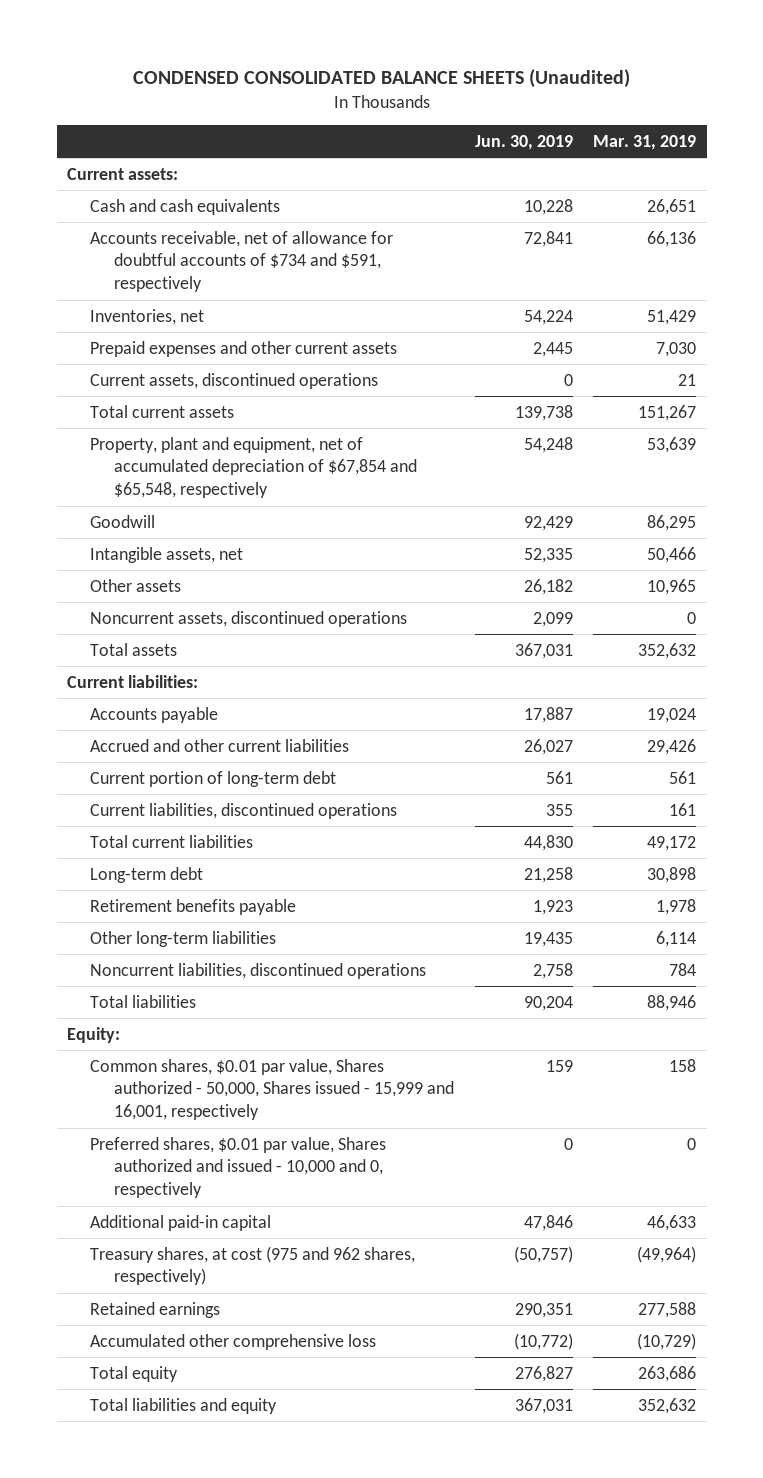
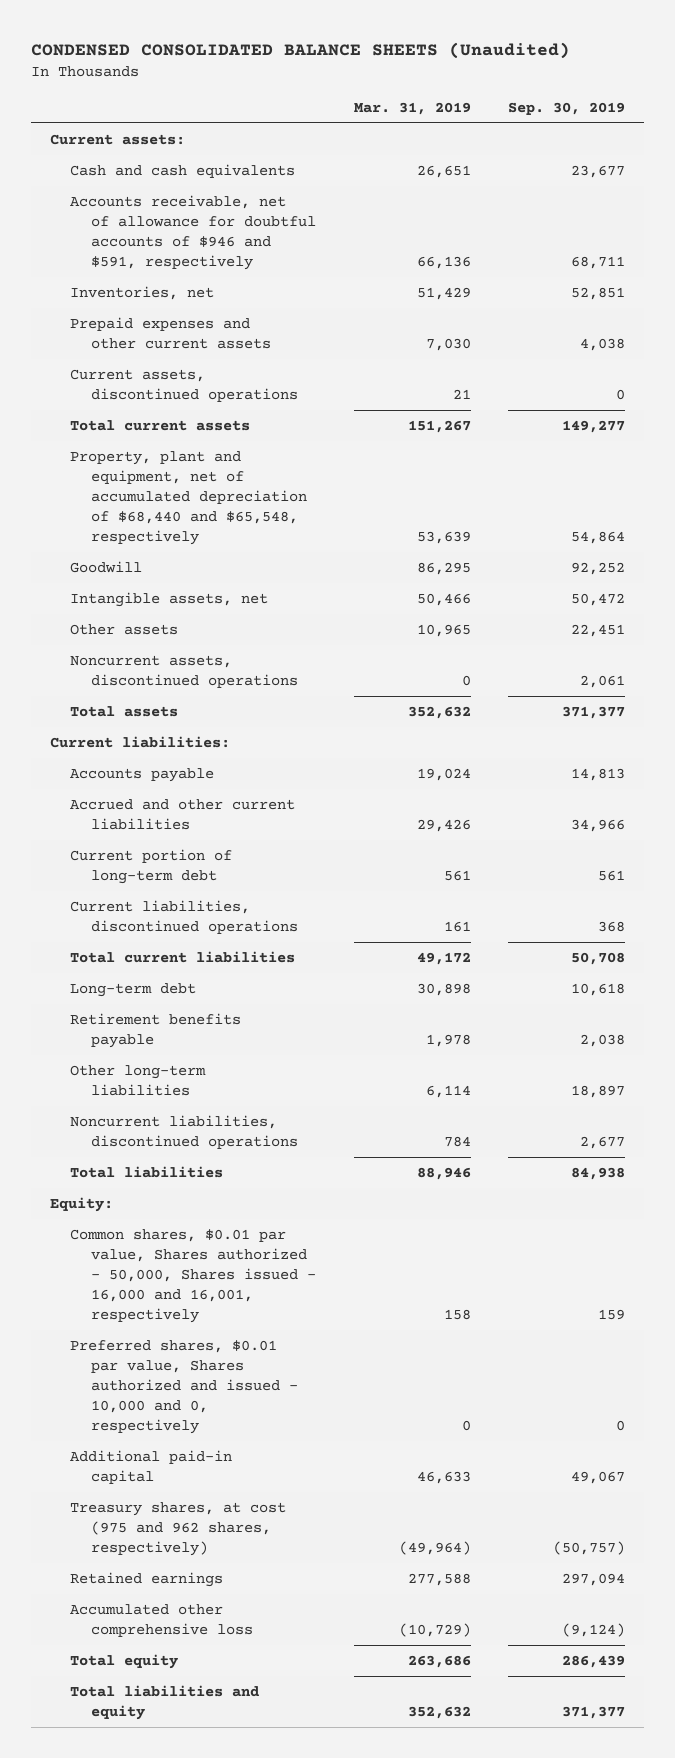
[474,135,573,151] Jun. 30, 2019 -> none
none -> [508,101,626,115] Sep. 30, 2019
[90,230,394,293] Accounts receivable, net of allowance for doubtful accounts of $734 and $591, respectively -> [70,195,317,270] Accounts receivable, net of allowance for doubtful accounts of $946 and $591, respectively
[90,436,417,499] Property, plant and equipment, net of accumulated depreciation of $67,854 and $65,548, respectively -> [70,451,308,545] Property, plant and equipment, net of accumulated depreciation of $68,440 and $65,548, respectively
[90,1058,454,1121] Common shares, $0.01 par value, Shares authorized - 50,000, Shares issued - 15,999 and 16,001, respectively -> [70,1229,317,1323] Common shares, $0.01 par value, Shares authorized - 50,000, Shares issued - 16,000 and 16,001, respectively

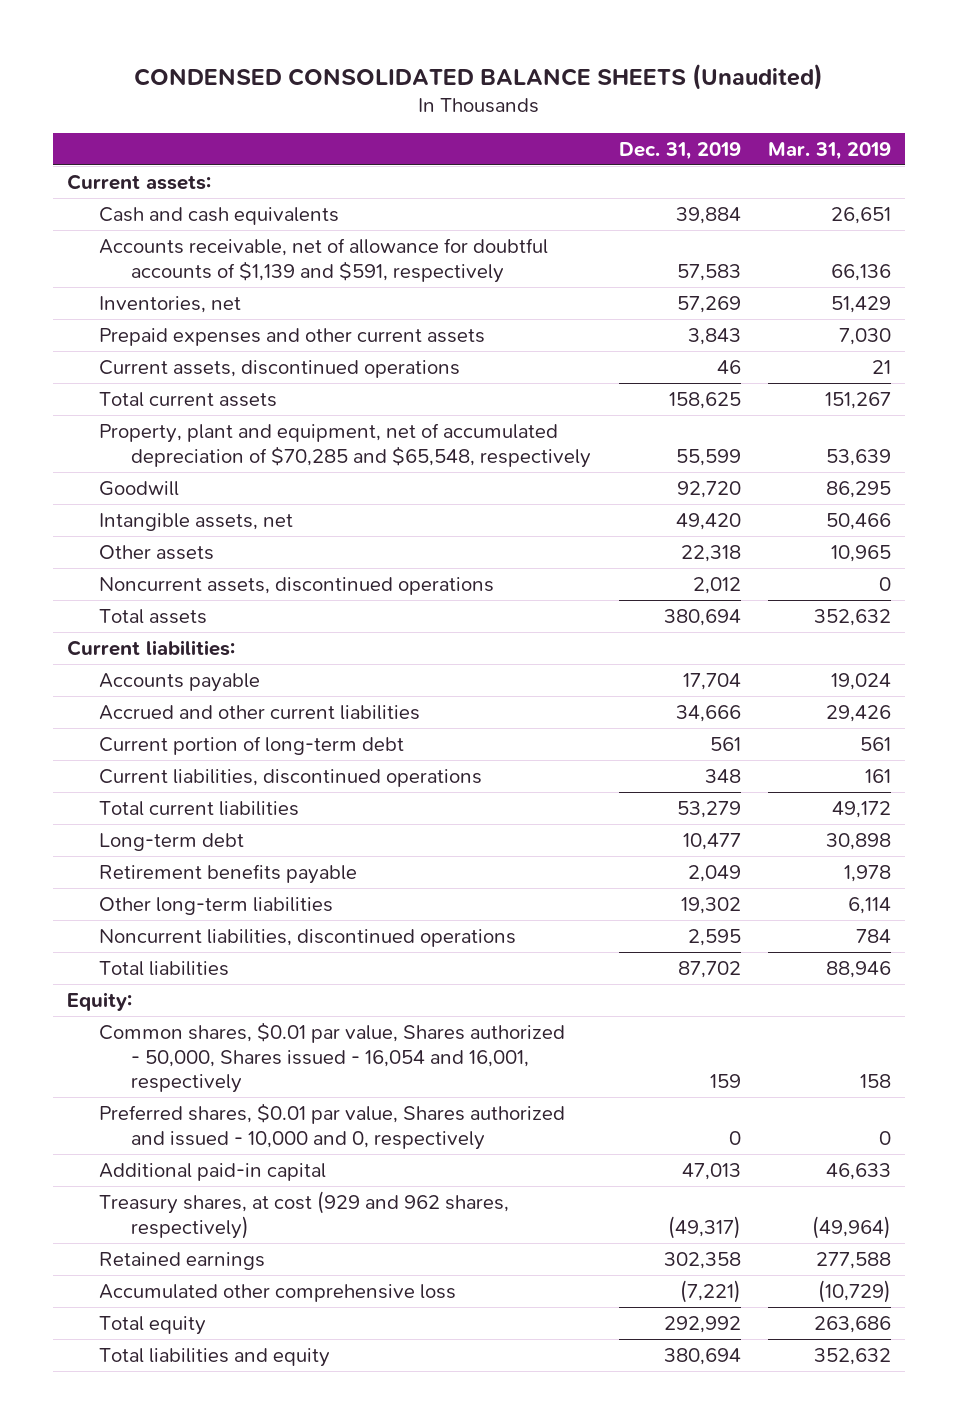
[508,101,626,115] Sep. 30, 2019 -> none
none -> [618,141,741,160] Dec. 31, 2019
[70,195,317,270] Accounts receivable, net of allowance for doubtful accounts of $946 and $591, respectively -> [98,238,548,283] Accounts receivable, net of allowance for doubtful accounts of $1,139 and $591, respectively
[70,451,308,545] Property, plant and equipment, net of accumulated depreciation of $68,440 and $65,548, respectively -> [98,423,591,468] Property, plant and equipment, net of accumulated depreciation of $70,285 and $65,548, respectively
[70,1229,317,1323] Common shares, $0.01 par value, Shares authorized - 50,000, Shares issued - 16,000 and 16,001, respectively -> [98,1022,565,1094] Common shares, $0.01 par value, Shares authorized - 50,000, Shares issued - 16,054 and 16,001, respectively
[70,1502,287,1556] Treasury shares, at cost (975 and 962 shares, respectively) -> [98,1191,509,1239] Treasury shares, at cost (929 and 962 shares, respectively)

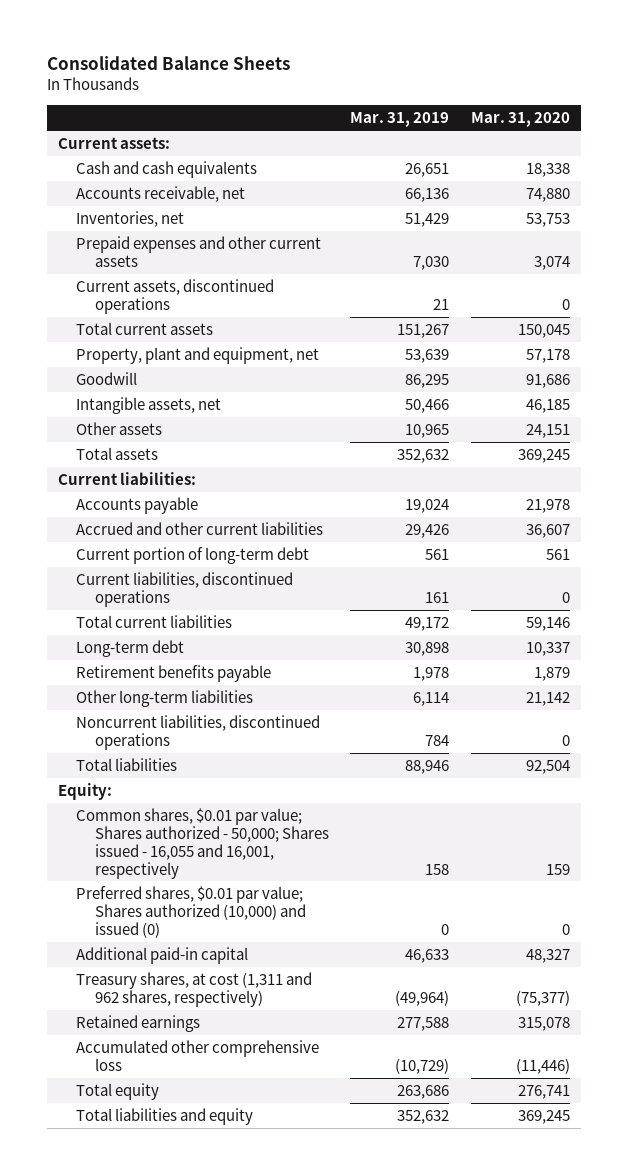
[133,63,823,90] CONDENSED CONSOLIDATED BALANCE SHEETS (Unaudited) -> [47,56,291,71] Consolidated Balance Sheets
[618,141,741,160] Dec. 31, 2019 -> none
none -> [471,112,571,128] Mar. 31, 2020
[98,238,548,283] Accounts receivable, net of allowance for doubtful accounts of $1,139 and $591, respectively -> [76,185,246,202] Accounts receivable, net
[98,423,591,468] Property, plant and equipment, net of accumulated depreciation of $70,285 and $65,548, respectively -> [76,346,320,364] Property, plant and equipment, net
[98,577,494,596] Noncurrent assets, discontinued operations -> none
[98,1022,565,1094] Common shares, $0.01 par value, Shares authorized - 50,000, Shares issued - 16,054 and 16,001, respectively -> [76,807,329,879] Common shares, $0.01 par value; Shares authorized - 50,000; Shares issued - 16,055 and 16,001, respectively
[98,1103,565,1150] Preferred shares, $0.01 par value, Shares authorized and issued - 10,000 and 0, respectively -> [76,885,306,938] Preferred shares, $0.01 par value; Shares authorized (10,000) and issued (0)
[98,1191,509,1239] Treasury shares, at cost (929 and 962 shares, respectively) -> [76,971,313,1007] Treasury shares, at cost (1,311 and 962 shares, respectively)

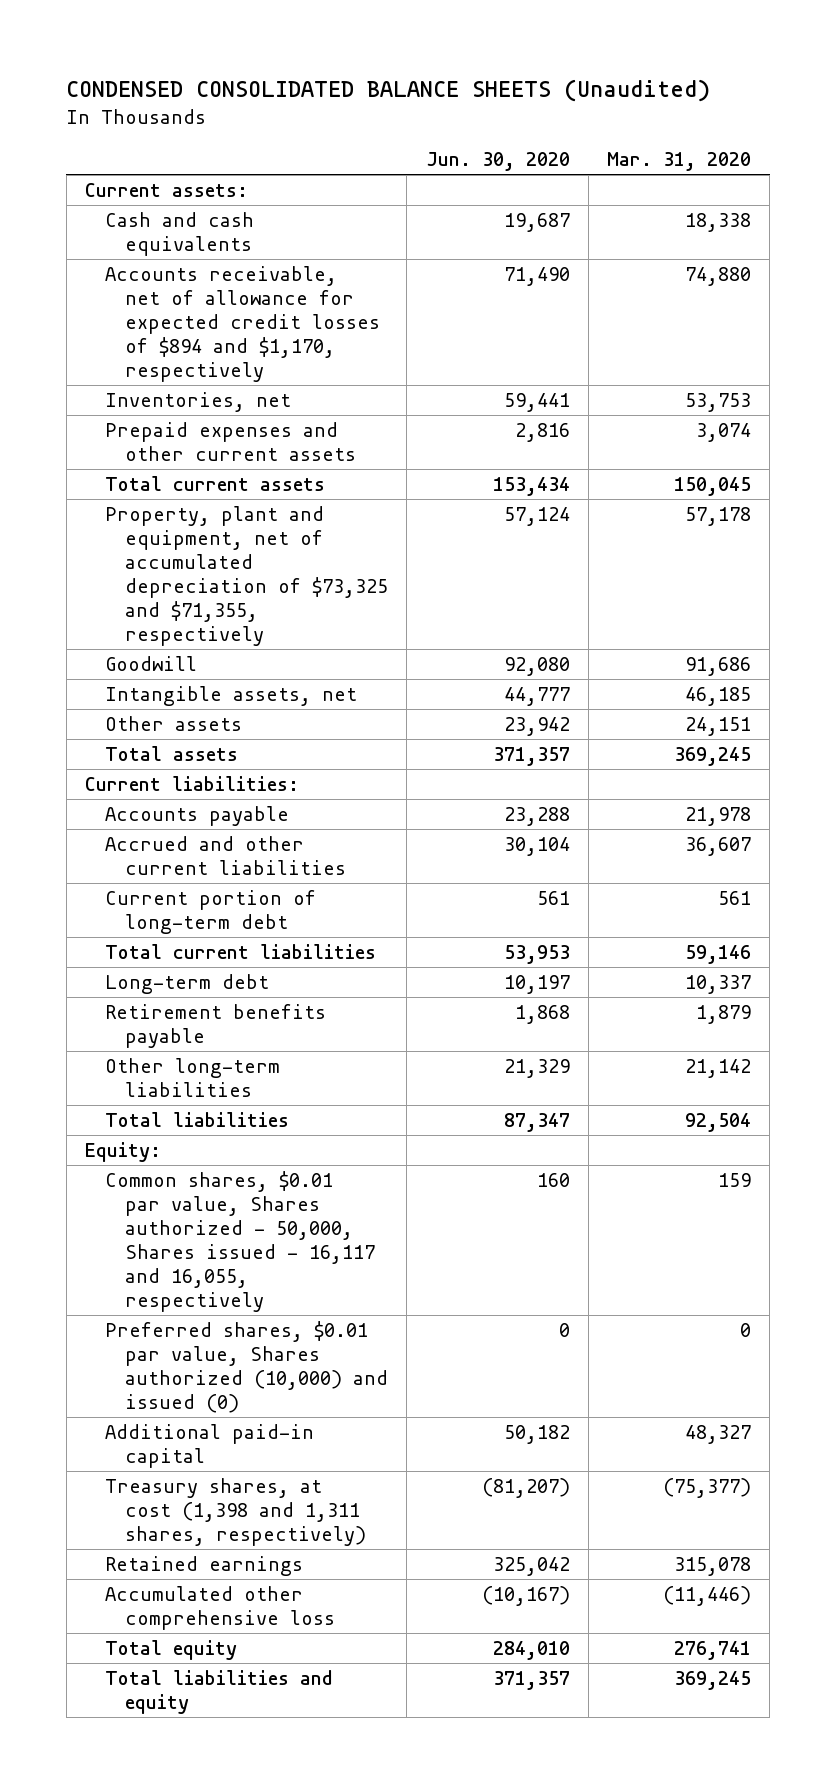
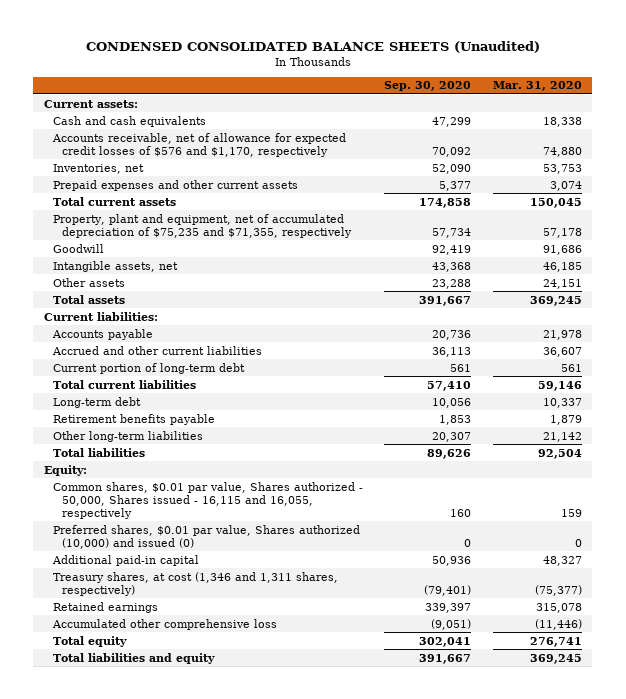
[425,151,570,171] Jun. 30, 2020 -> none
none -> [384,81,472,92] Sep. 30, 2020
[105,266,381,383] Accounts receivable, net of allowance for expected credit losses of $894 and $1,170, respectively -> [52,132,347,157] Accounts receivable, net of allowance for expected credit losses of $576 and $1,170, respectively
[105,506,389,647] Property, plant and equipment, net of accumulated depreciation of $73,325 and $71,355, respectively -> [53,213,353,238] Property, plant and equipment, net of accumulated depreciation of $75,235 and $71,355, respectively
[105,1171,376,1313] Common shares, $0.01 par value, Shares authorized - 50,000, Shares issued - 16,117 and 16,055, respectively -> [53,481,364,519] Common shares, $0.01 par value, Shares authorized - 50,000, Shares issued - 16,115 and 16,055, respectively
[105,1478,367,1547] Treasury shares, at cost (1,398 and 1,311 shares, respectively) -> [53,571,339,596] Treasury shares, at cost (1,346 and 1,311 shares, respectively)

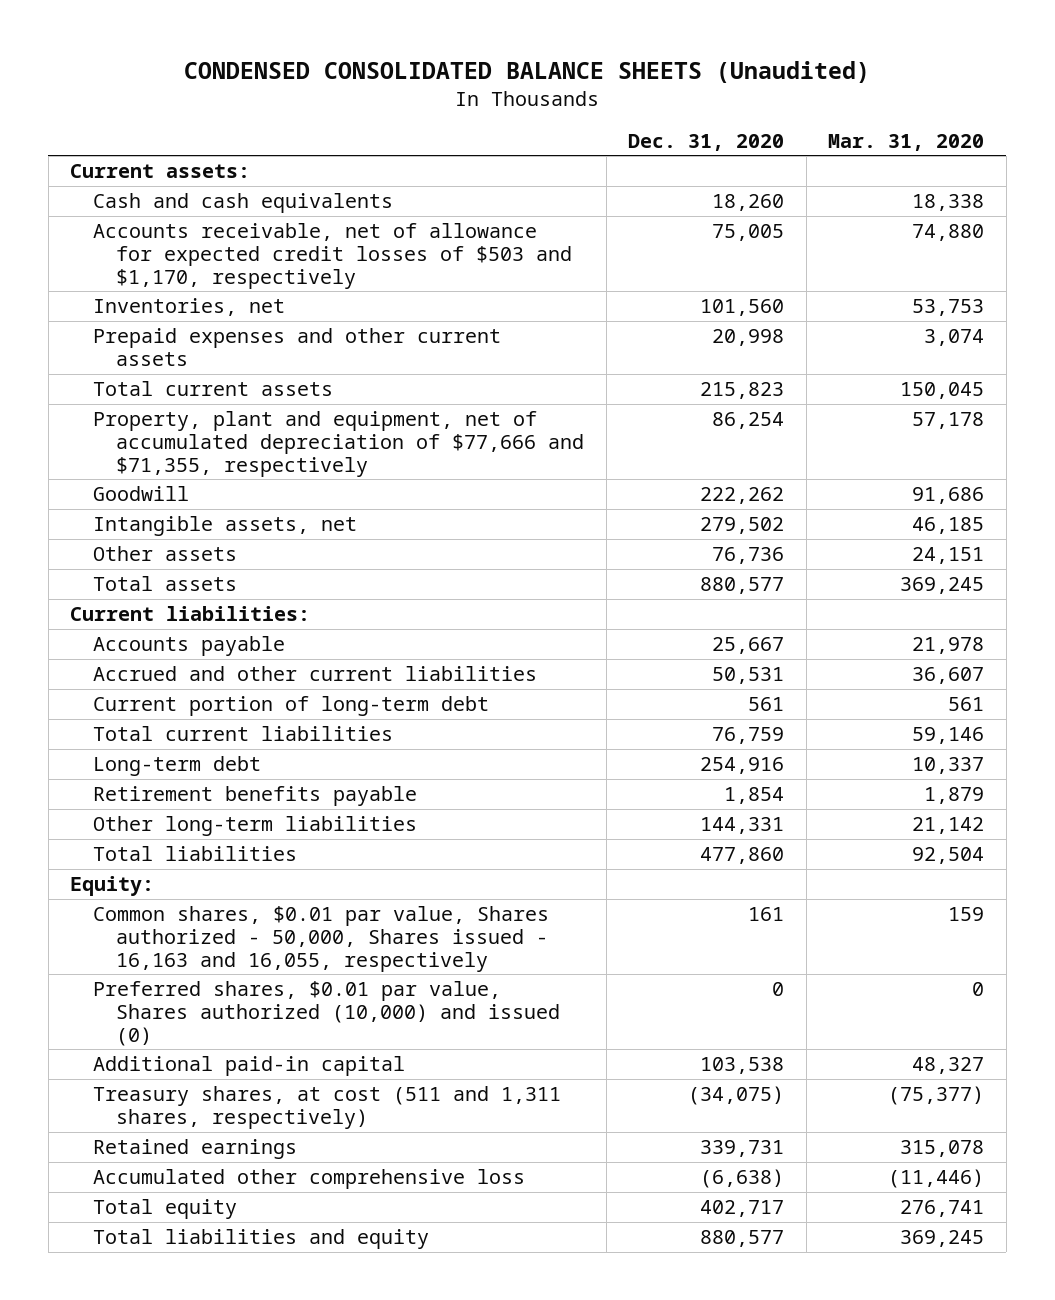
[384,81,472,92] Sep. 30, 2020 -> none
none -> [628,133,785,151] Dec. 31, 2020
[52,132,347,157] Accounts receivable, net of allowance for expected credit losses of $576 and $1,170, respectively -> [93,222,573,289] Accounts receivable, net of allowance for expected credit losses of $503 and $1,170, respectively
[53,213,353,238] Property, plant and equipment, net of accumulated depreciation of $75,235 and $71,355, respectively -> [93,410,585,477] Property, plant and equipment, net of accumulated depreciation of $77,666 and $71,355, respectively
[53,481,364,519] Common shares, $0.01 par value, Shares authorized - 50,000, Shares issued - 16,115 and 16,055, respectively -> [93,905,550,972] Common shares, $0.01 par value, Shares authorized - 50,000, Shares issued - 16,163 and 16,055, respectively
[53,571,339,596] Treasury shares, at cost (1,346 and 1,311 shares, respectively) -> [93,1085,562,1129] Treasury shares, at cost (511 and 1,311 shares, respectively)

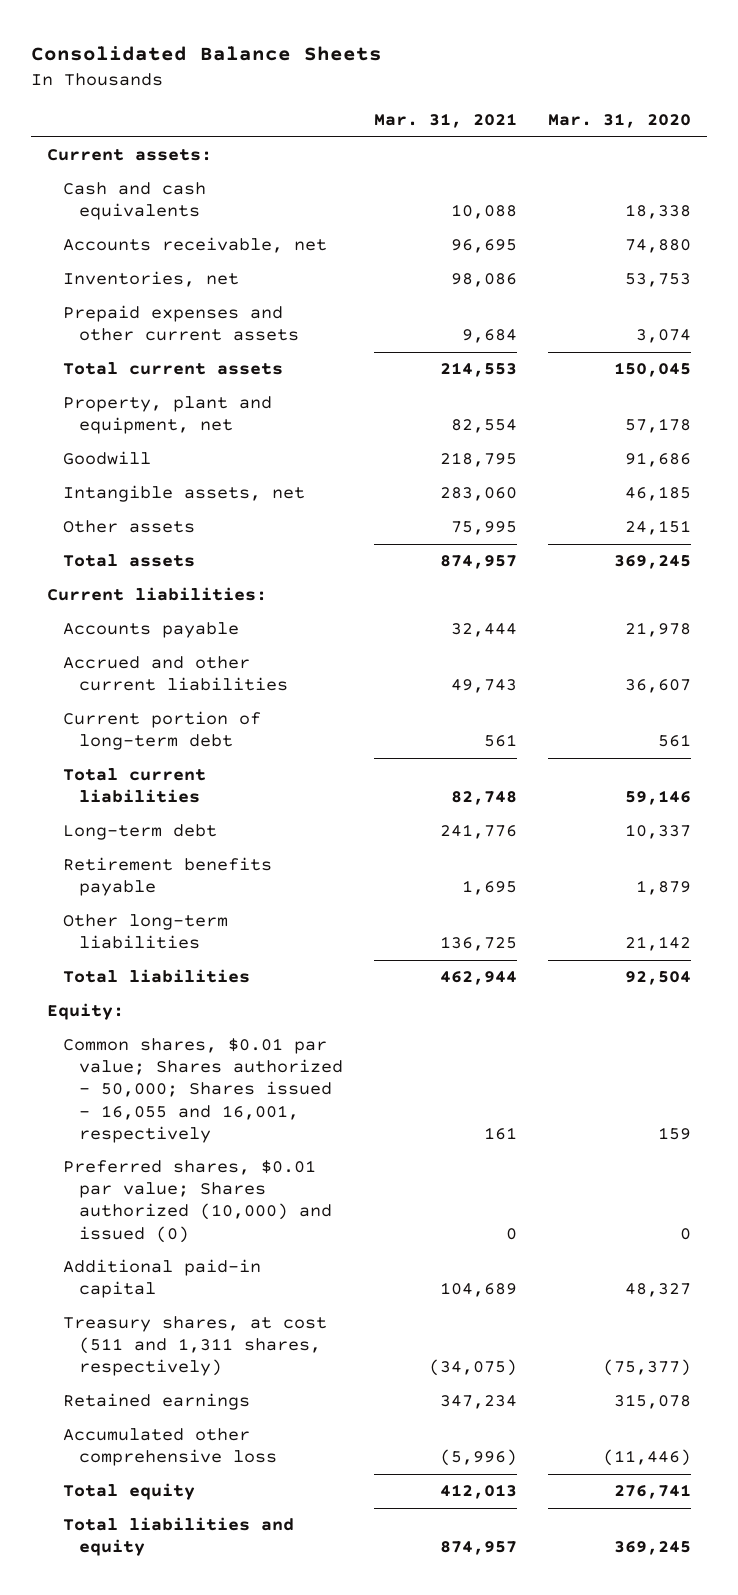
[184,61,871,84] CONDENSED CONSOLIDATED BALANCE SHEETS (Unaudited) -> [31,45,383,61] Consolidated Balance Sheets
[628,133,785,151] Dec. 31, 2020 -> none
none -> [374,113,518,129] Mar. 31, 2021
[93,222,573,289] Accounts receivable, net of allowance for expected credit losses of $503 and $1,170, respectively -> [63,237,328,254] Accounts receivable, net
[93,410,585,477] Property, plant and equipment, net of accumulated depreciation of $77,666 and $71,355, respectively -> [63,396,273,435] Property, plant and equipment, net
[93,905,550,972] Common shares, $0.01 par value, Shares authorized - 50,000, Shares issued - 16,163 and 16,055, respectively -> [63,1038,344,1143] Common shares, $0.01 par value; Shares authorized - 50,000; Shares issued - 16,055 and 16,001, respectively
[93,980,561,1046] Preferred shares, $0.01 par value, Shares authorized (10,000) and issued (0) -> [63,1160,333,1243] Preferred shares, $0.01 par value; Shares authorized (10,000) and issued (0)

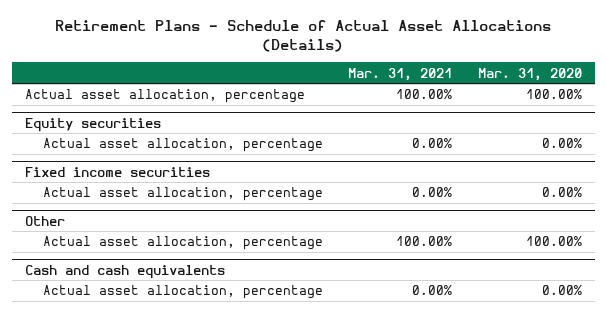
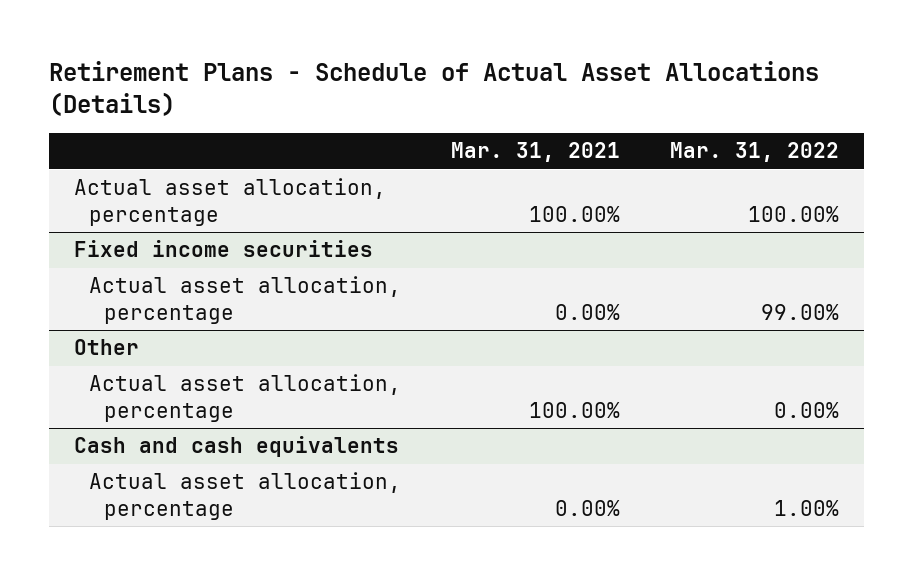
[478,67,583,81] Mar. 31, 2020 -> none
none -> [669,142,839,163] Mar. 31, 2022
[24,117,161,132] Equity securities -> none
[42,138,323,153] Actual asset allocation, percentage -> none

